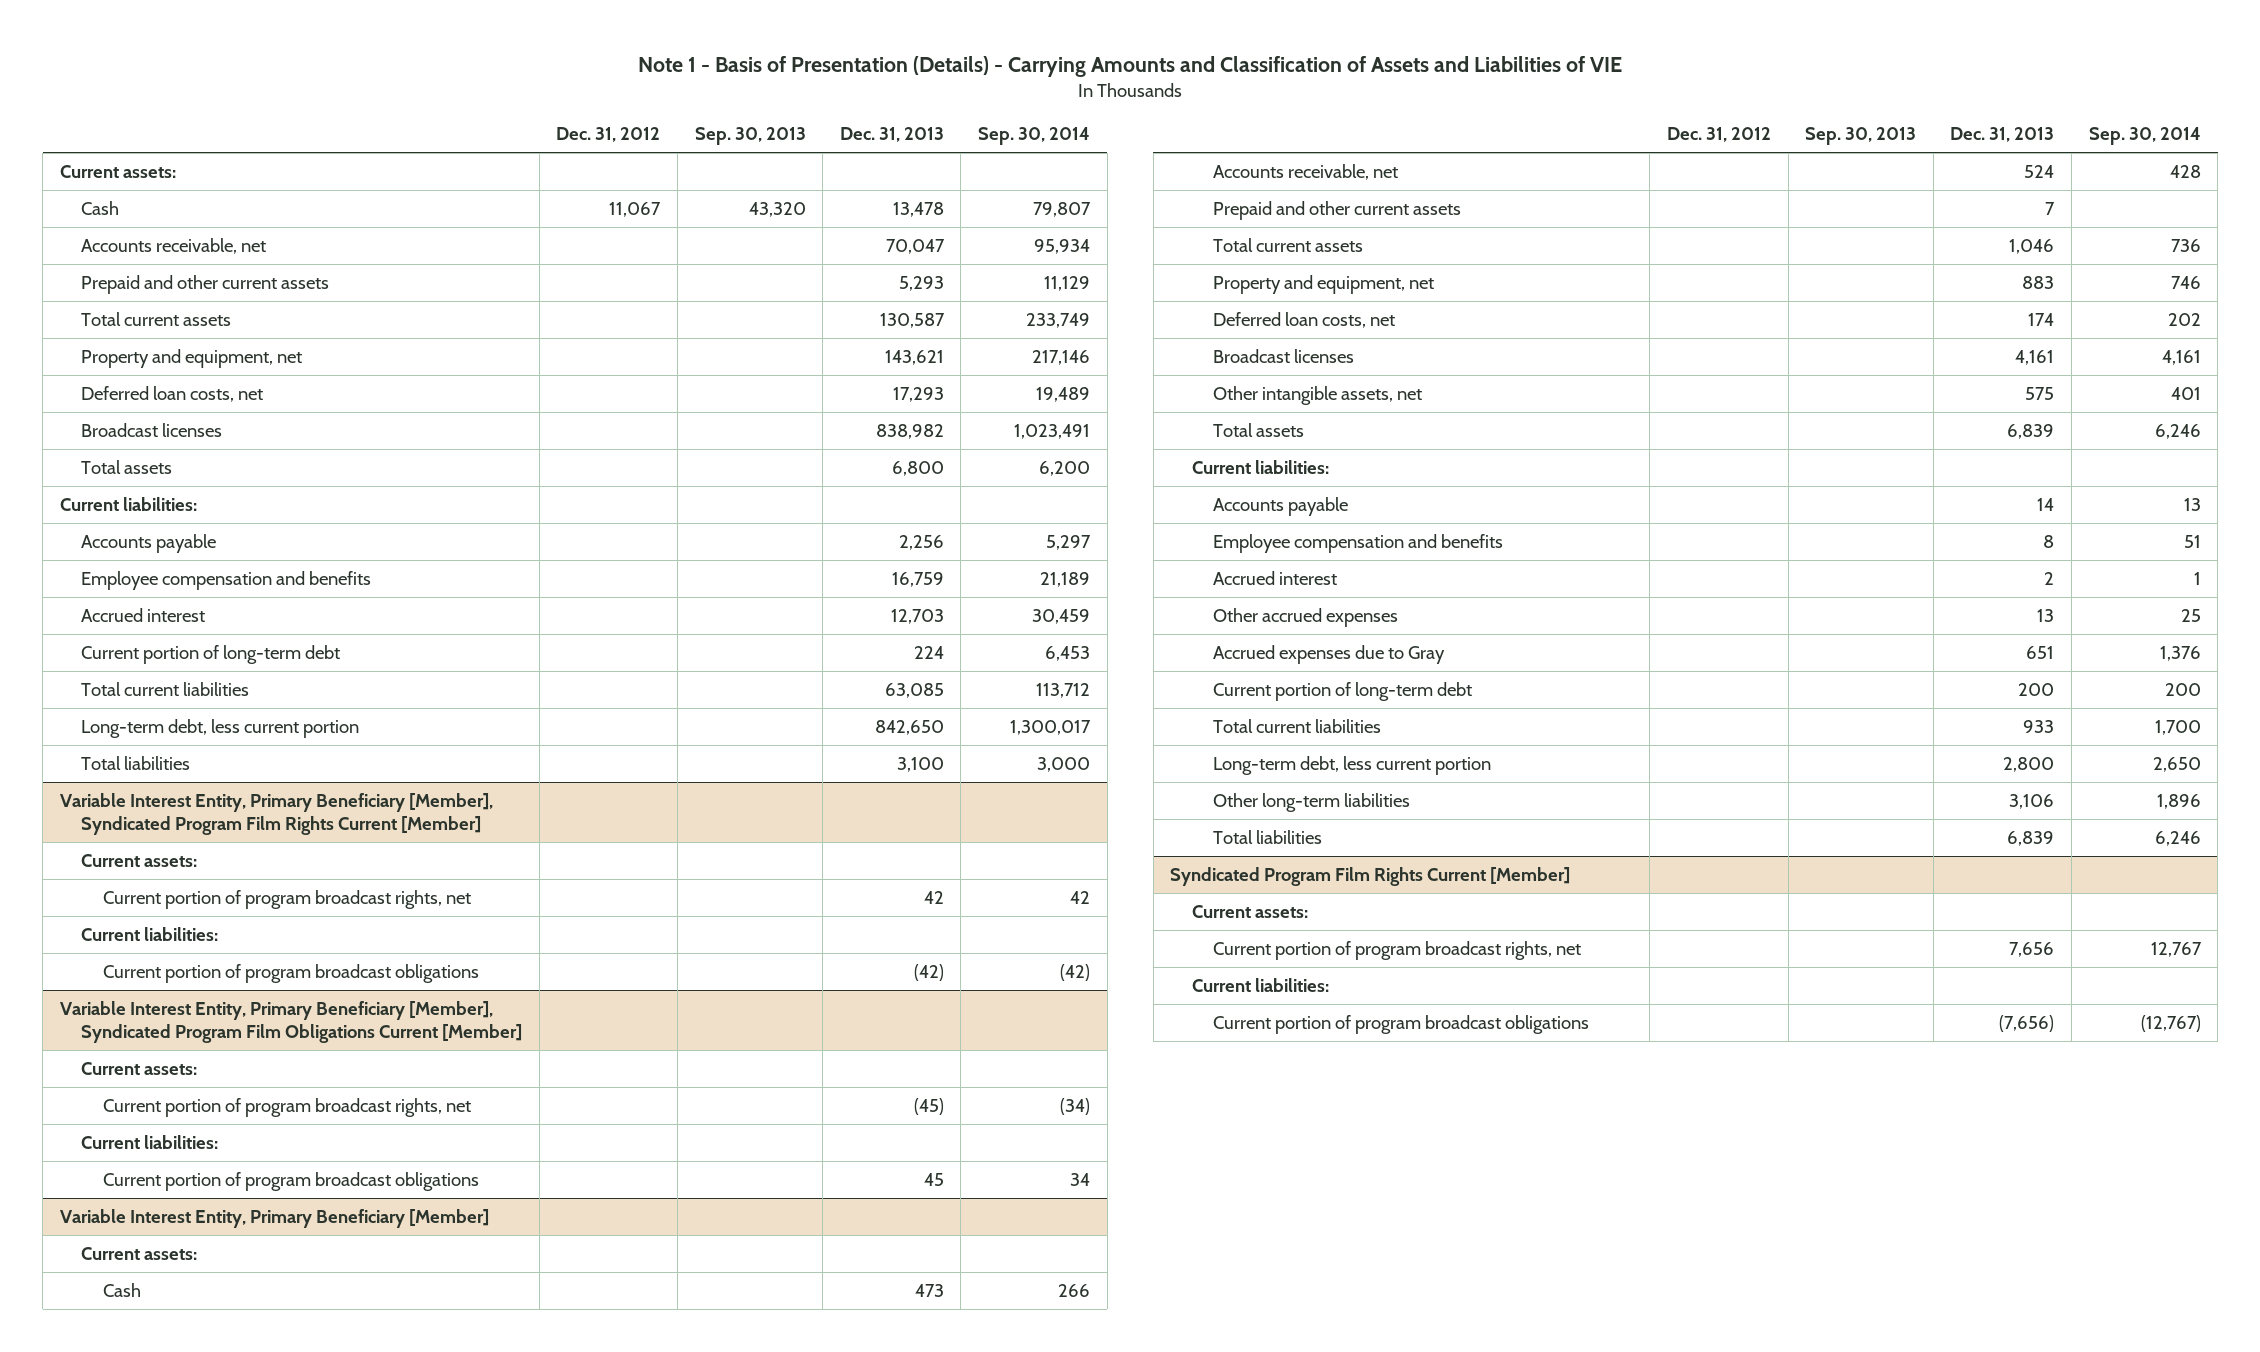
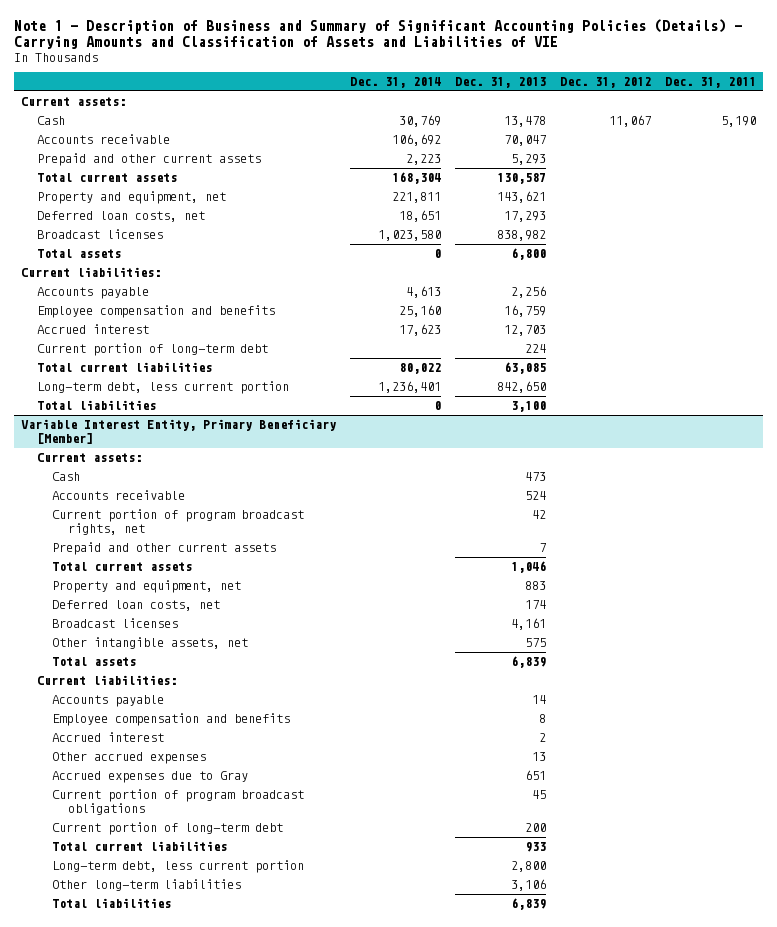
[638,55,1623,77] Note 1 - Basis of Presentation (Details) - Carrying Amounts and Classification of Assets and Liabilities of VIE -> [14,18,743,50] Note 1 - Description of Business and Summary of Significant Accounting Policies (Details) - Carrying Amounts and Classification of Assets and Liabilities of VIE
[694,127,806,146] Sep. 30, 2013 -> none
[977,127,1090,146] Sep. 30, 2014 -> none
none -> [350,77,442,89] Dec. 31, 2014
none -> [665,77,757,89] Dec. 31, 2011
[81,237,267,254] Accounts receivable, net -> [36,134,170,145] Accounts receivable
[59,792,493,835] Variable Interest Entity, Primary Beneficiary [Member], Syndicated Program Film Rights Current [Member] -> none
[81,853,198,867] Current assets: -> none
[102,889,471,909] Current portion of program broadcast rights, net -> none
[81,926,219,941] Current liabilities: -> none
[102,963,479,983] Current portion of program broadcast obligations -> none
[59,1000,523,1043] Variable Interest Entity, Primary Beneficiary [Member], Syndicated Program Film Obligations Current [Member] -> none
[81,1061,198,1075] Current assets: -> none
[102,1097,471,1117] Current portion of program broadcast rights, net -> none
[81,1134,219,1149] Current liabilities: -> none
[102,1171,479,1191] Current portion of program broadcast obligations -> none
[1213,163,1399,180] Accounts receivable, net -> [52,490,186,501] Accounts receivable
none -> [52,509,305,536] Current portion of program broadcast rights, net
none -> [52,789,305,816] Current portion of program broadcast obligations
[1170,866,1571,886] Syndicated Program Film Rights Current [Member] -> none
[1191,904,1308,918] Current assets: -> none
[1213,940,1582,960] Current portion of program broadcast rights, net -> none
[1191,977,1329,992] Current liabilities: -> none
[1213,1014,1590,1034] Current portion of program broadcast obligations -> none

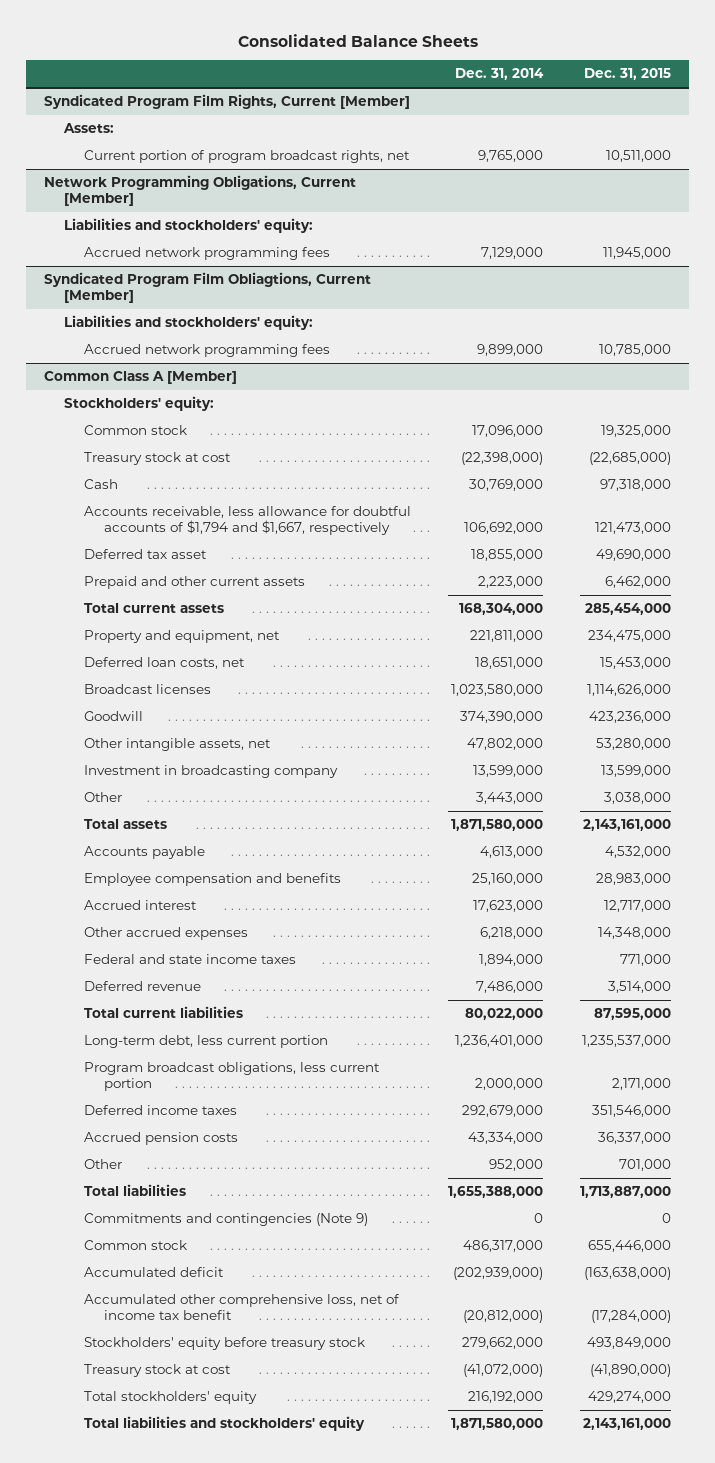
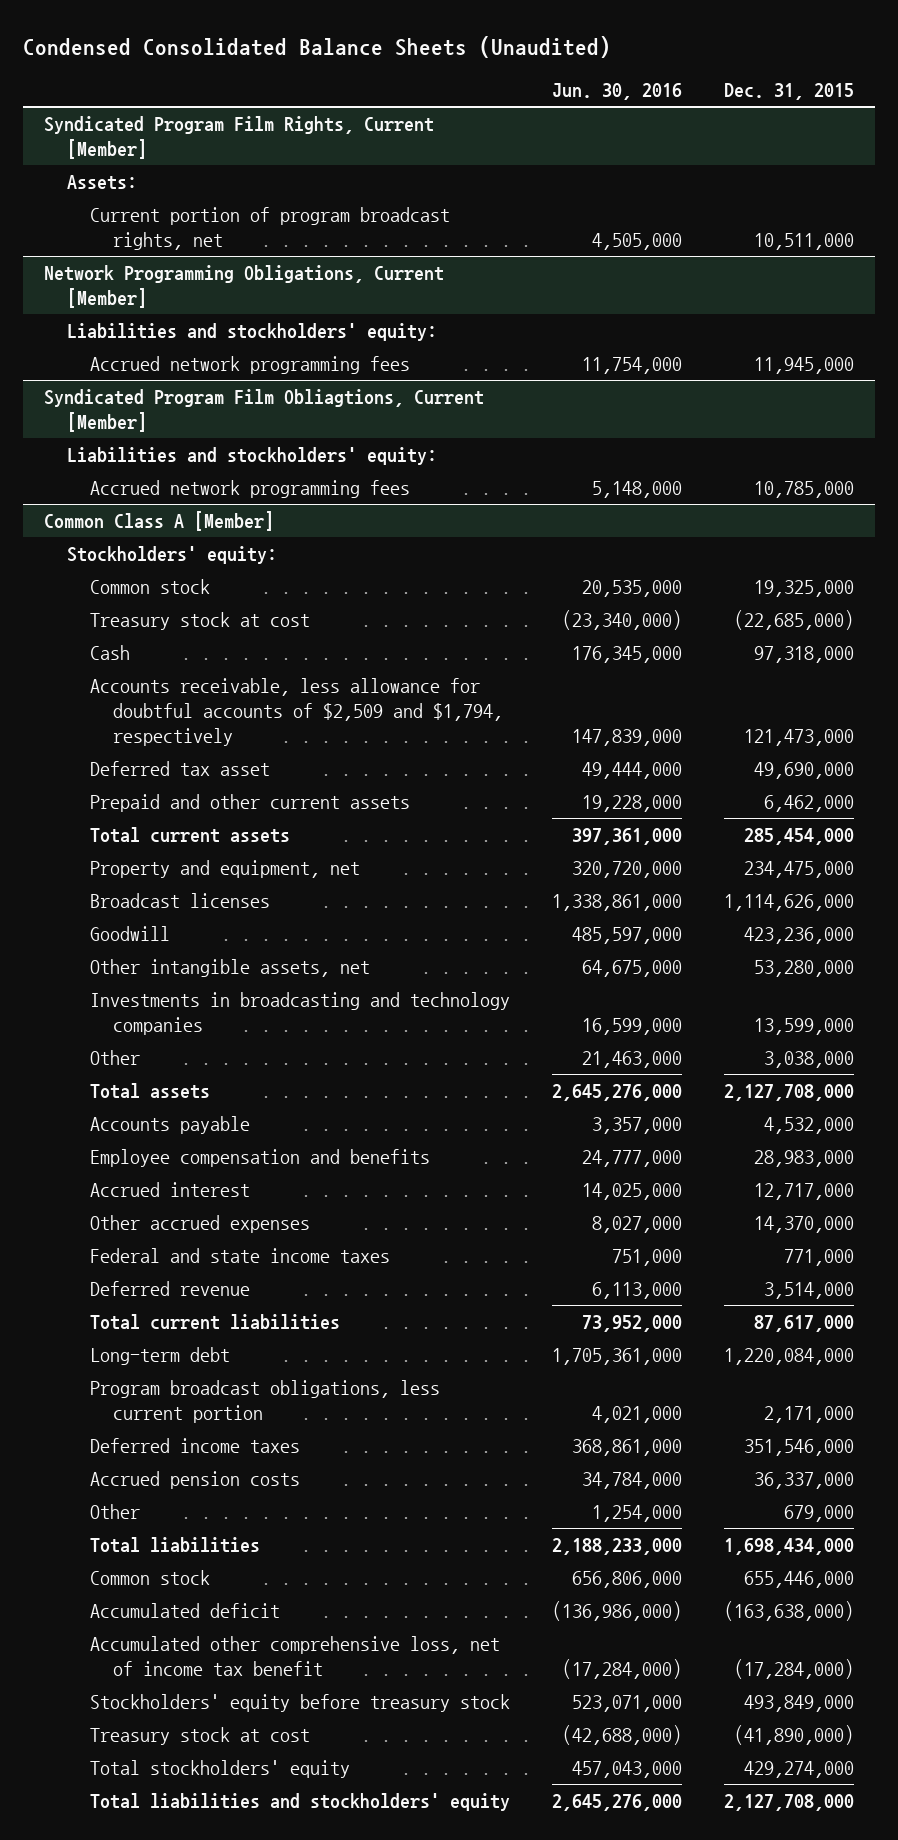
[237,33,478,47] Consolidated Balance Sheets -> [23,35,612,58] Condensed Consolidated Balance Sheets (Unaudited)
[454,68,544,81] Dec. 31, 2014 -> none
none -> [551,83,682,101] Jun. 30, 2016
[84,506,412,536] Accounts receivable, less allowance for doubtful accounts of $1,794 and $1,667, respectively -> [89,677,503,746] Accounts receivable, less allowance for doubtful accounts of $2,509 and $1,794, respectively
[84,657,246,670] Deferred loan costs, net -> none
[84,765,339,779] Investment in broadcasting company -> [89,991,510,1035] Investments in broadcasting and technology companies
[582,819,671,832] 2,143,161,000 -> [723,1083,854,1101] 2,127,708,000
[597,927,671,940] 14,348,000 -> [753,1215,854,1233] 14,370,000
[593,1008,671,1021] 87,595,000 -> [753,1314,854,1332] 87,617,000
[84,1035,329,1049] Long-term debt, less current portion -> [89,1346,230,1365] Long-term debt
[581,1035,671,1048] 1,235,537,000 -> [723,1347,854,1365] 1,220,084,000
[84,1213,369,1227] Commitments and contingencies (Note 9) -> none
[618,1159,671,1172] 701,000 -> [783,1504,854,1522] 679,000
[579,1186,671,1199] 1,713,887,000 -> [723,1537,854,1555] 1,698,434,000
[582,1418,671,1431] 2,143,161,000 -> [723,1793,854,1811] 2,127,708,000

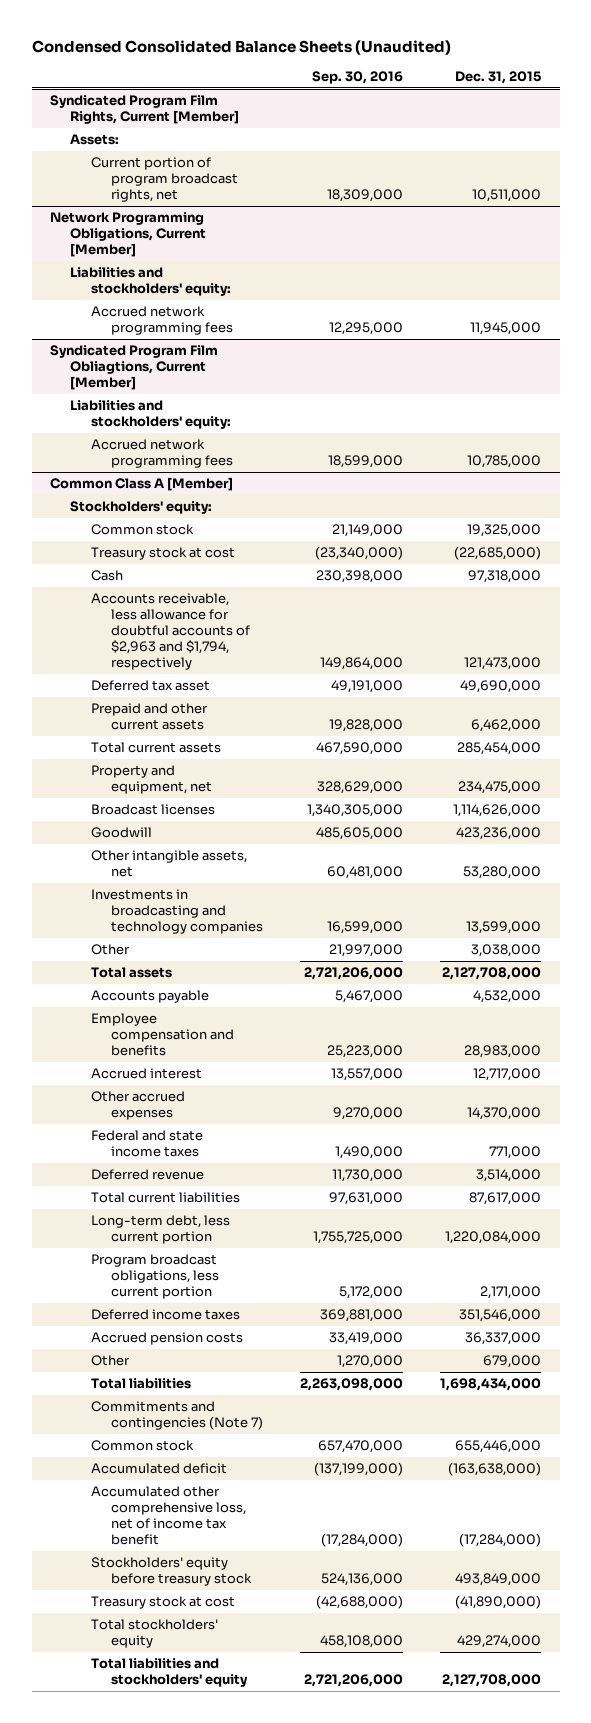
[551,83,682,101] Jun. 30, 2016 -> none
none -> [311,70,403,84] Sep. 30, 2016
[89,677,503,746] Accounts receivable, less allowance for doubtful accounts of $2,509 and $1,794, respectively -> [90,593,250,670] Accounts receivable, less allowance for doubtful accounts of $2,963 and $1,794, respectively
[89,1346,230,1365] Long-term debt -> [90,1215,230,1245] Long-term debt, less current portion
none -> [90,1401,263,1431] Commitments and contingencies (Note 7)

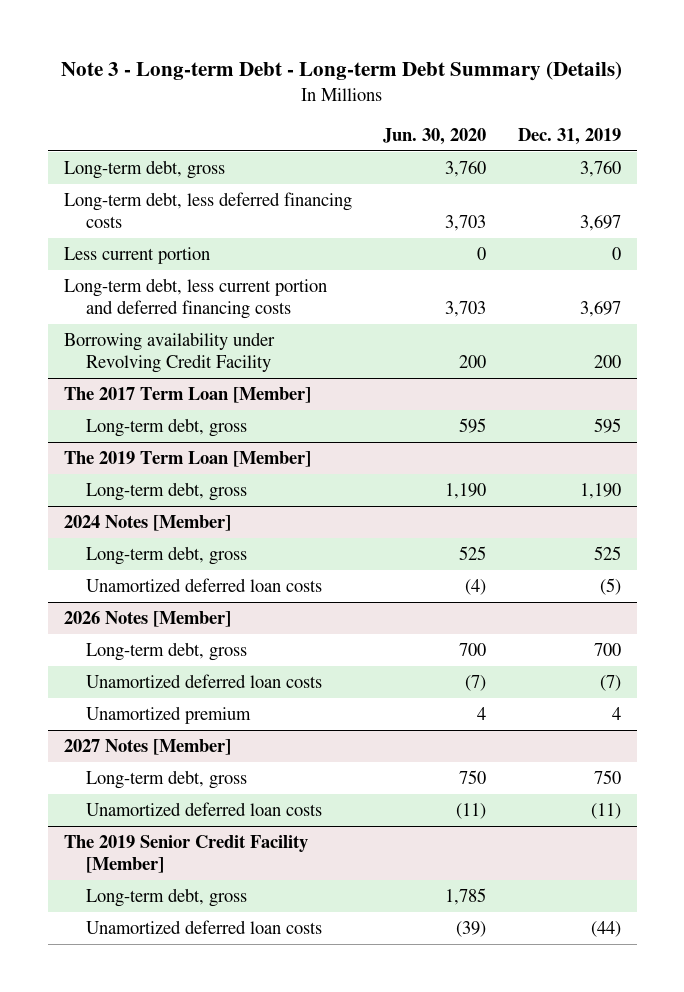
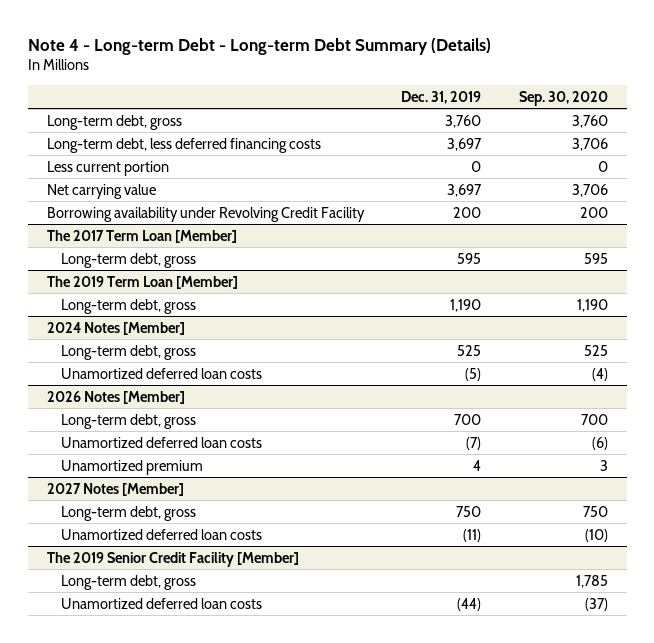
[61,61,623,82] Note 3 - Long-term Debt - Long-term Debt Summary (Details) -> [27,37,491,55] Note 4 - Long-term Debt - Long-term Debt Summary (Details)
[383,128,487,146] Jun. 30, 2020 -> none
none -> [518,90,608,106] Sep. 30, 2020
[63,277,327,319] Long-term debt, less current portion and deferred financing costs -> [46,183,156,199] Net carrying value

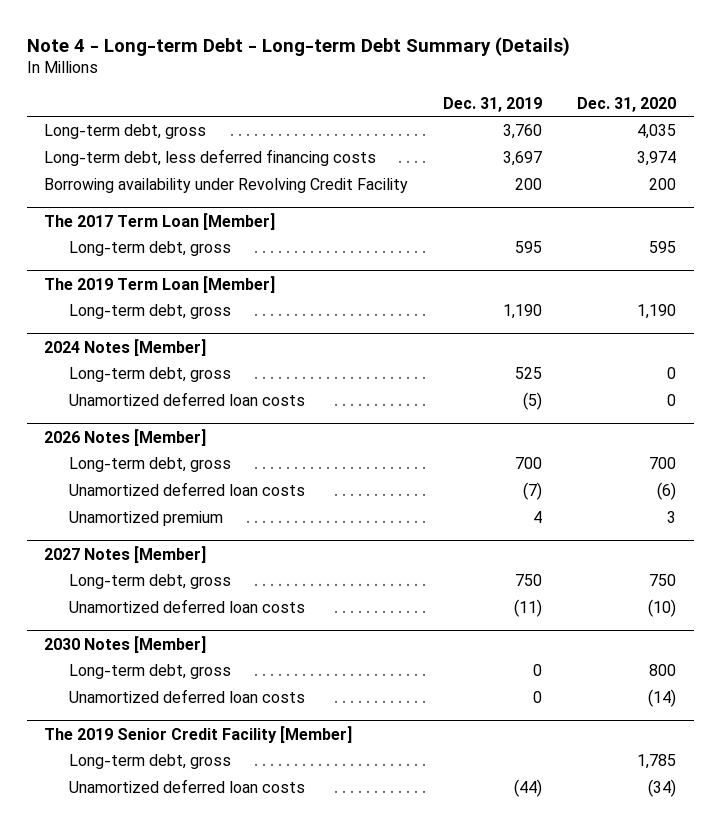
[518,90,608,106] Sep. 30, 2020 -> none
none -> [577,96,677,112] Dec. 31, 2020
[46,160,169,176] Less current portion -> none
[46,183,156,199] Net carrying value -> none
none -> [44,635,207,653] 2030 Notes [Member]
none -> [69,664,232,680] Long-term debt, gross
none -> [69,689,306,704] Unamortized deferred loan costs

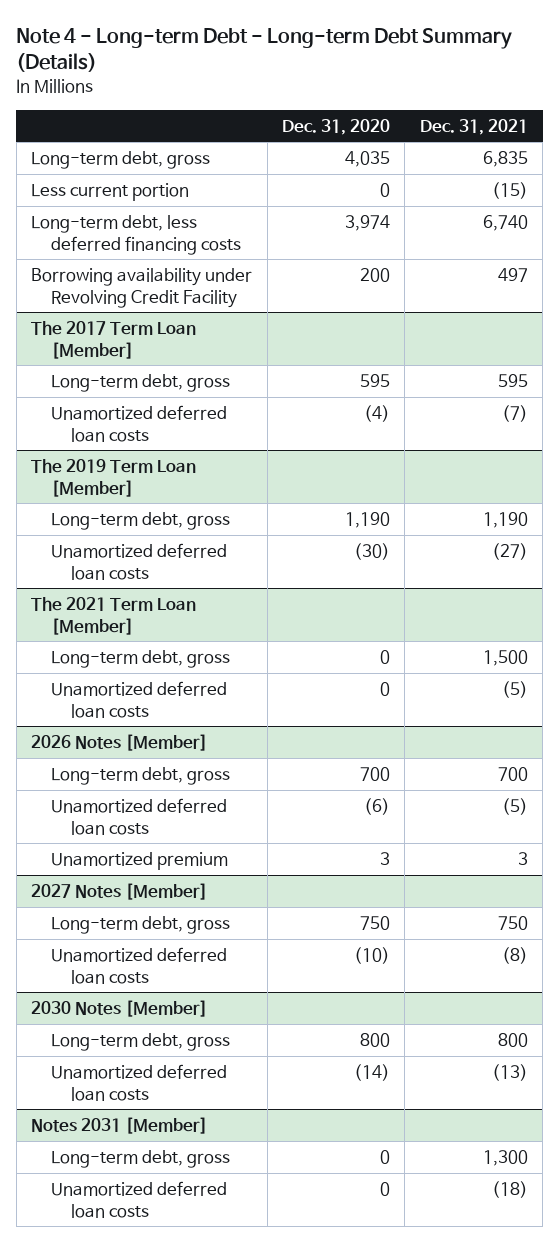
[443,96,543,112] Dec. 31, 2019 -> none
none -> [419,118,528,135] Dec. 31, 2021
none -> [31,183,190,202] Less current portion
none -> [51,405,228,442] Unamortized deferred loan costs
[44,338,207,356] 2024 Notes [Member] -> none
none -> [51,543,228,580] Unamortized deferred loan costs
none -> [31,597,197,635] The 2021 Term Loan [Member]
[44,725,353,743] The 2019 Senior Credit Facility [Member] -> none
none -> [31,1117,209,1135] Notes 2031 [Member]
[637,754,677,770] 1,785 -> [380,1150,391,1165] 0
[648,779,677,798] (34) -> [380,1182,391,1197] 0

